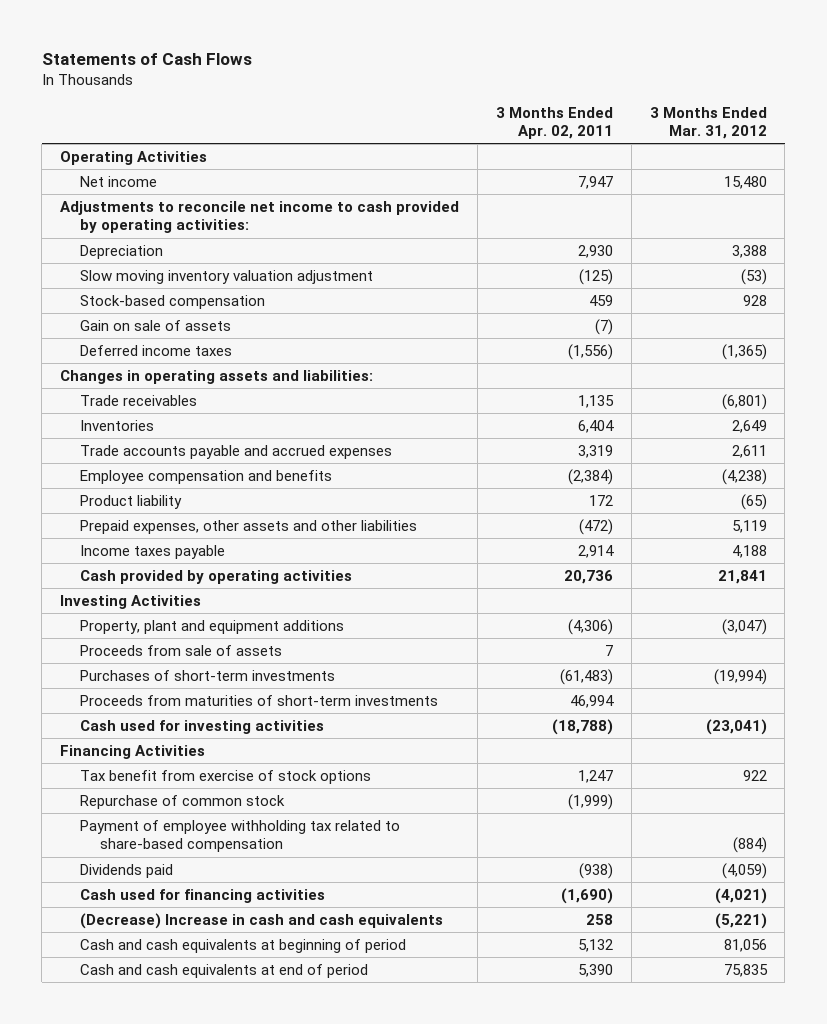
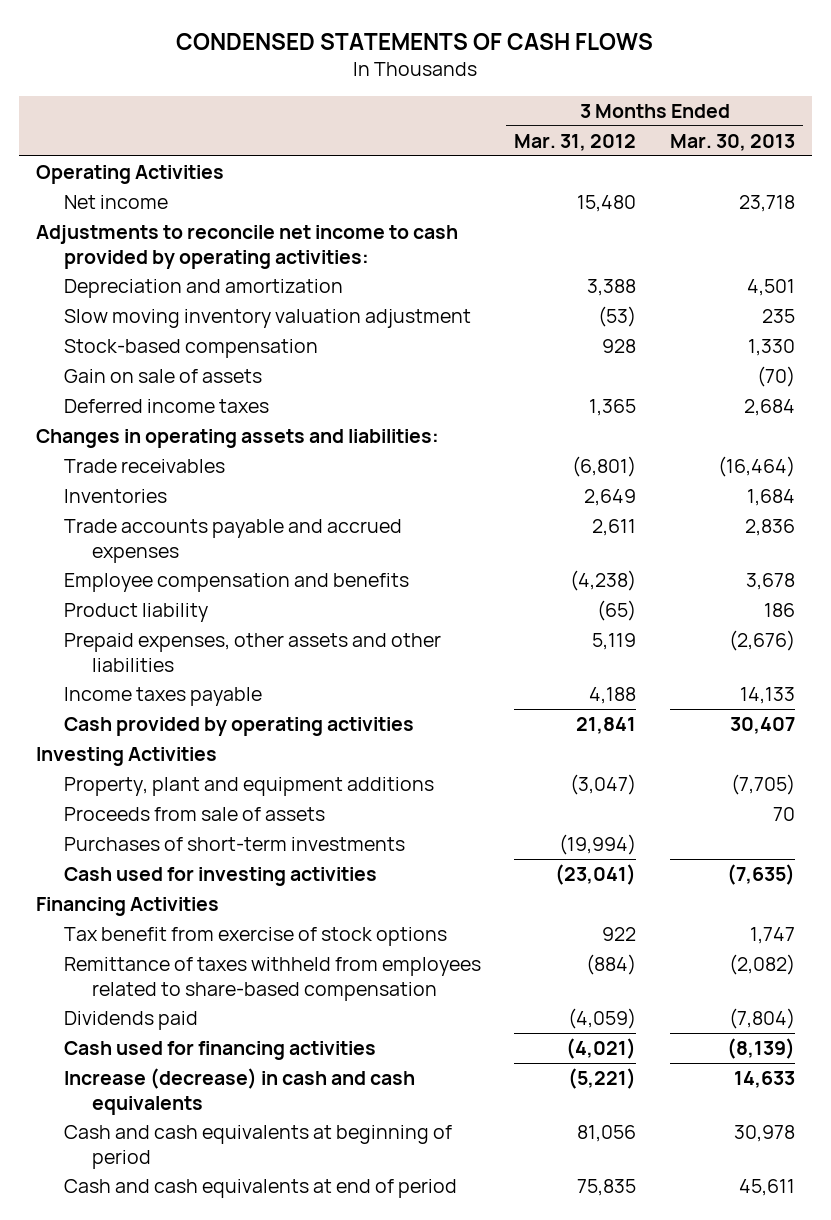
[41,52,252,65] Statements of Cash Flows -> [176,32,654,50] CONDENSED STATEMENTS OF CASH FLOWS
[495,106,613,140] 3 Months Ended Apr. 02, 2011 -> none
none -> [669,134,795,152] Mar. 30, 2013
[80,244,164,259] Depreciation -> [63,279,343,299] Depreciation and amortization
[721,343,767,360] (1,365) -> [589,399,637,417] 1,365
[80,694,439,706] Proceeds from maturities of short-term investments -> none
[80,794,286,809] Repurchase of common stock -> none
[80,819,401,853] Payment of employee withholding tax related to share-based compensation -> [63,957,481,1001] Remittance of taxes withheld from employees related to share-based compensation
[80,912,444,929] (Decrease) Increase in cash and cash equivalents -> [63,1068,415,1115] Increase (decrease) in cash and cash equivalents

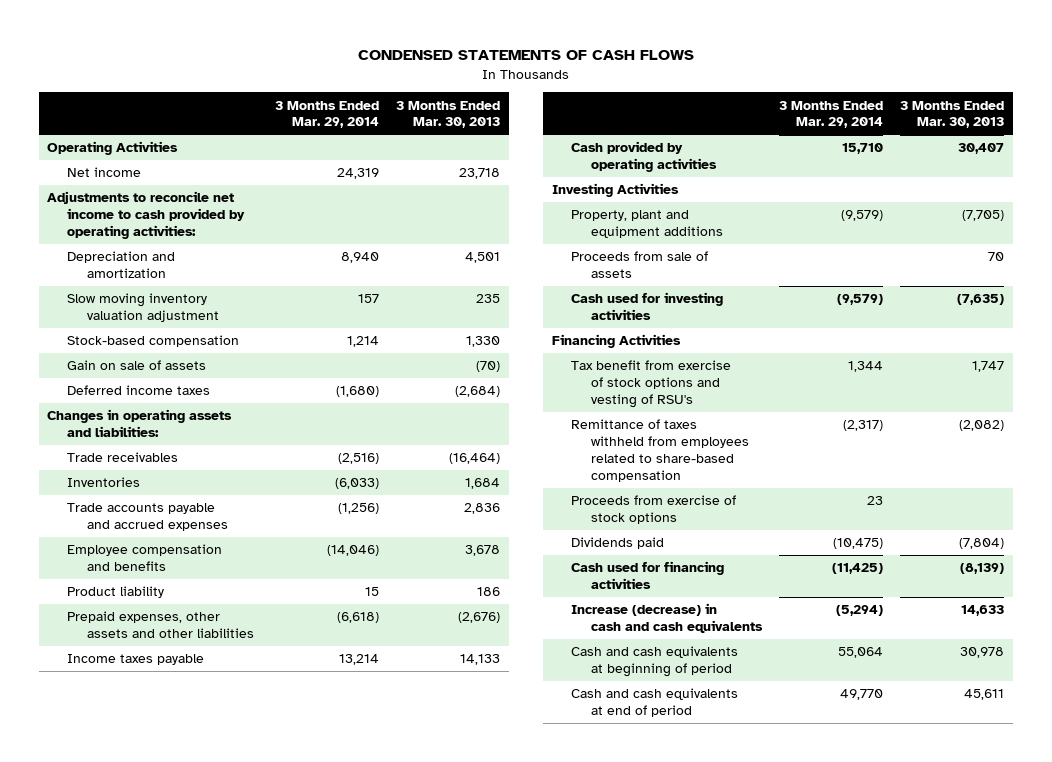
[514,134,637,152] Mar. 31, 2012 -> none
none -> [275,100,380,129] 3 Months Ended Mar. 29, 2014
[743,399,795,417] 2,684 -> [455,386,501,398] (2,684)
[63,837,405,852] Purchases of short-term investments -> none
[63,927,447,947] Tax benefit from exercise of stock options -> [571,360,732,408] Tax benefit from exercise of stock options and vesting of RSU's
none -> [571,495,737,525] Proceeds from exercise of stock options

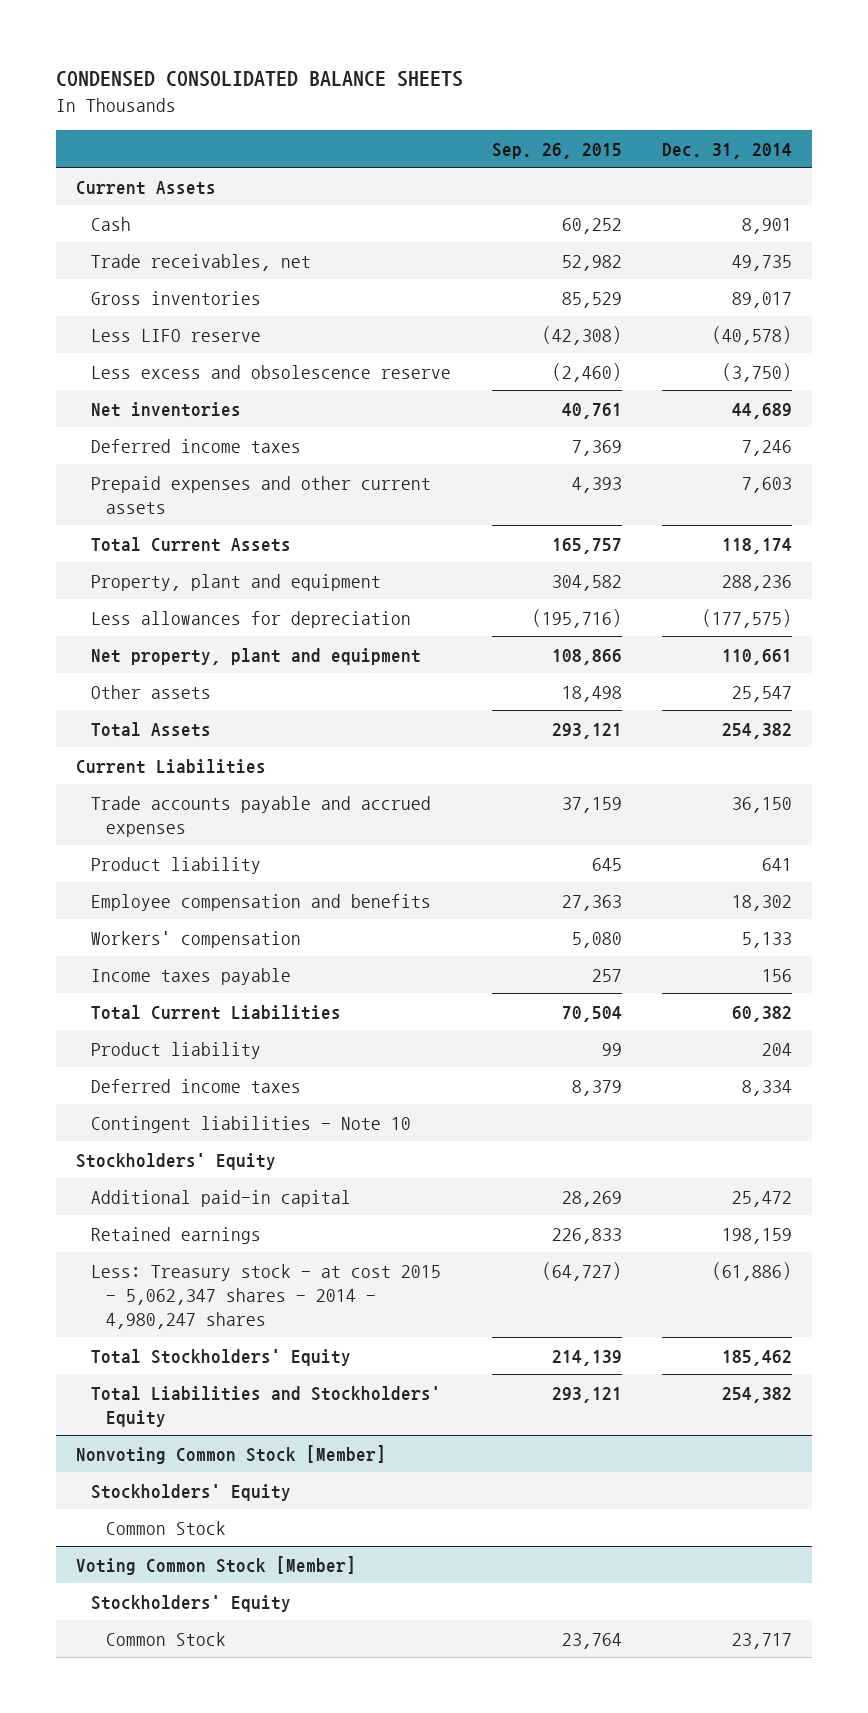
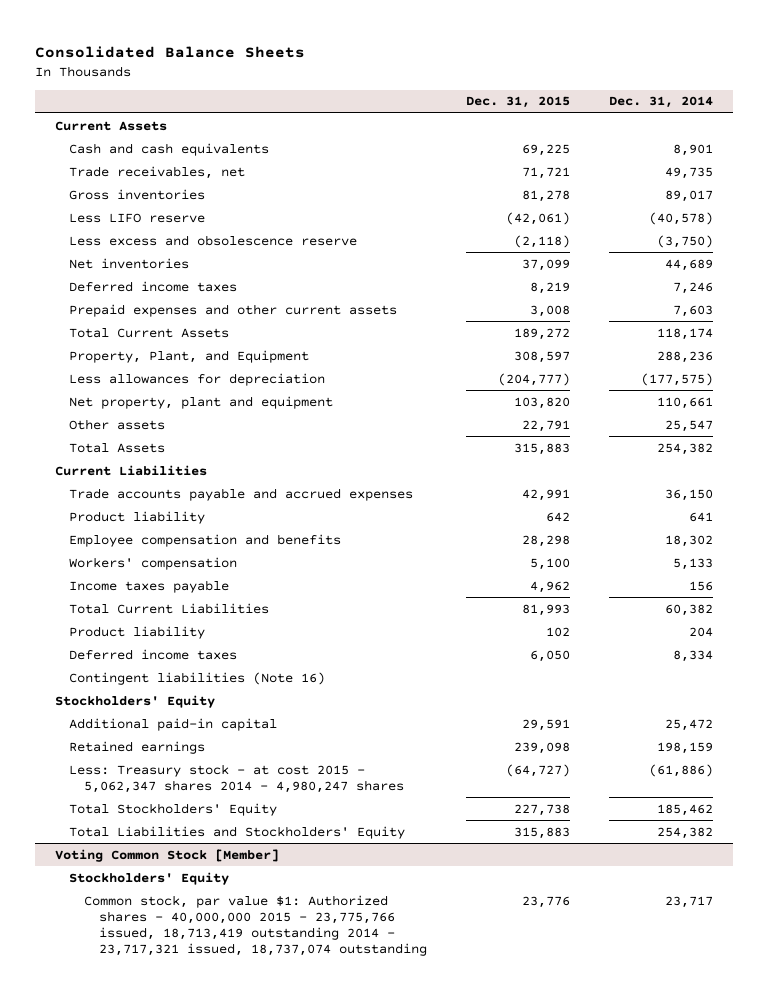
[55,71,463,88] CONDENSED CONSOLIDATED BALANCE SHEETS -> [35,45,306,58] Consolidated Balance Sheets
[491,142,622,159] Sep. 26, 2015 -> none
none -> [465,96,570,109] Dec. 31, 2015
[91,216,132,231] Cash -> [69,142,270,156] Cash and cash equivalents
[91,573,382,591] Property, plant and equipment -> [69,349,310,363] Property, Plant, and Equipment
[91,1115,412,1133] Contingent liabilities - Note 10 -> [69,671,326,685] Contingent liabilities (Note 16)
[91,1263,442,1329] Less: Treasury stock - at cost 2015 - 5,062,347 shares - 2014 - 4,980,247 shares -> [69,763,405,793] Less: Treasury stock - at cost 2015 - 5,062,347 shares 2014 - 4,980,247 shares
[75,1444,386,1464] Nonvoting Common Stock [Member] -> none
[91,1483,292,1501] Stockholders' Equity -> none
[106,1520,227,1535] Common Stock -> none
[106,1631,227,1646] Common Stock -> [84,894,427,957] Common stock, par value $1: Authorized shares - 40,000,000 2015 - 23,775,766 issued, 18,713,419 outstanding 2014 - 23,717,321 issued, 18,737,074 outstanding

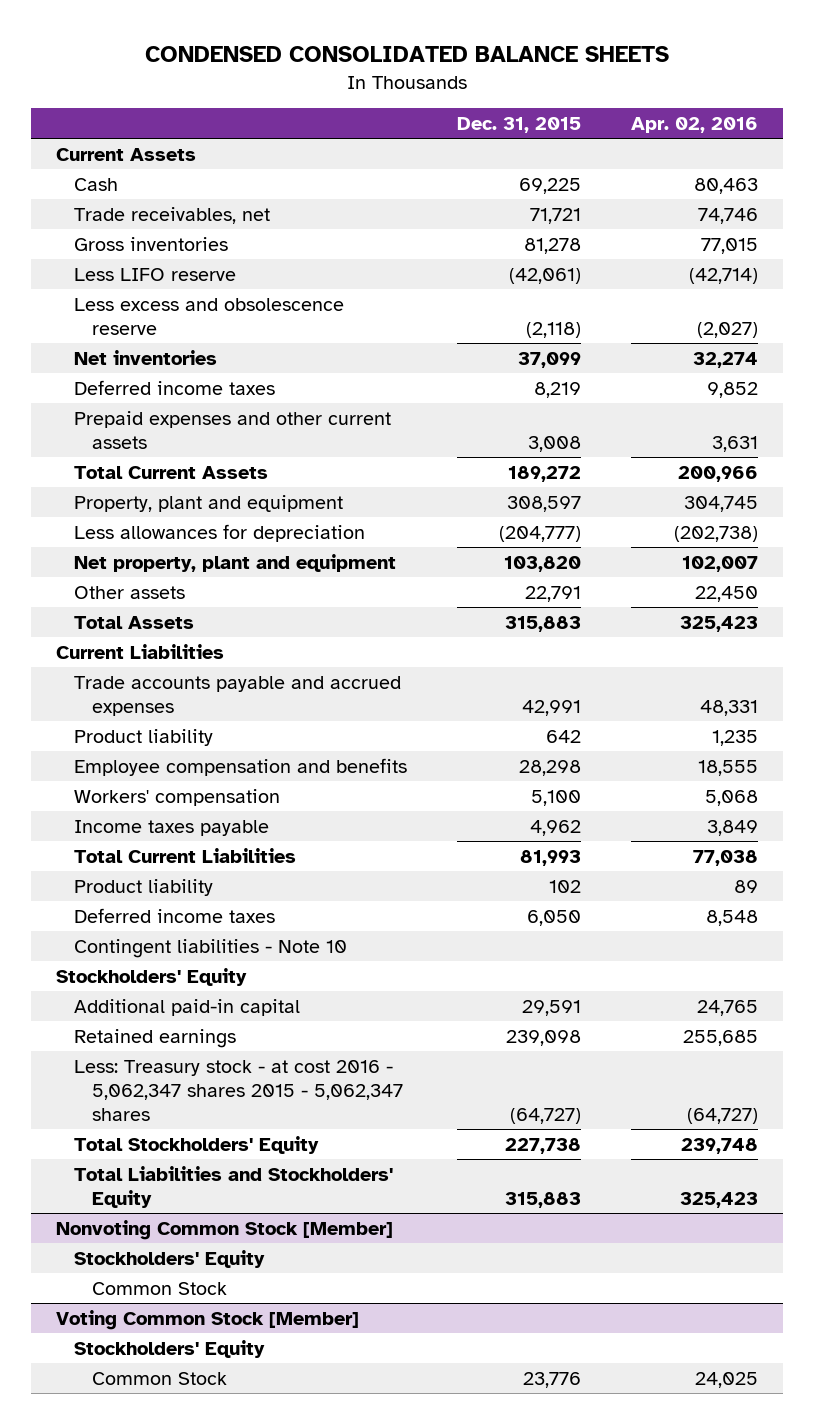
[35,45,306,58] Consolidated Balance Sheets -> [144,45,669,62] CONDENSED CONSOLIDATED BALANCE SHEETS
[609,96,714,109] Dec. 31, 2014 -> none
none -> [630,117,758,134] Apr. 02, 2016
[69,142,270,156] Cash and cash equivalents -> [73,177,118,191] Cash
[69,349,310,363] Property, Plant, and Equipment -> [73,494,343,512] Property, plant and equipment
[69,671,326,685] Contingent liabilities (Note 16) -> [73,938,347,958] Contingent liabilities - Note 10
[69,763,405,793] Less: Treasury stock - at cost 2015 - 5,062,347 shares 2014 - 4,980,247 shares -> [73,1059,403,1121] Less: Treasury stock - at cost 2016 - 5,062,347 shares 2015 - 5,062,347 shares
none -> [55,1219,393,1240] Nonvoting Common Stock [Member]
none -> [73,1249,265,1268] Stockholders' Equity
none -> [91,1281,227,1295] Common Stock
[84,894,427,957] Common stock, par value $1: Authorized shares - 40,000,000 2015 - 23,775,766 issued, 18,713,419 outstanding 2014 - 23,717,321 issued, 18,737,074 outstanding -> [91,1371,227,1385] Common Stock

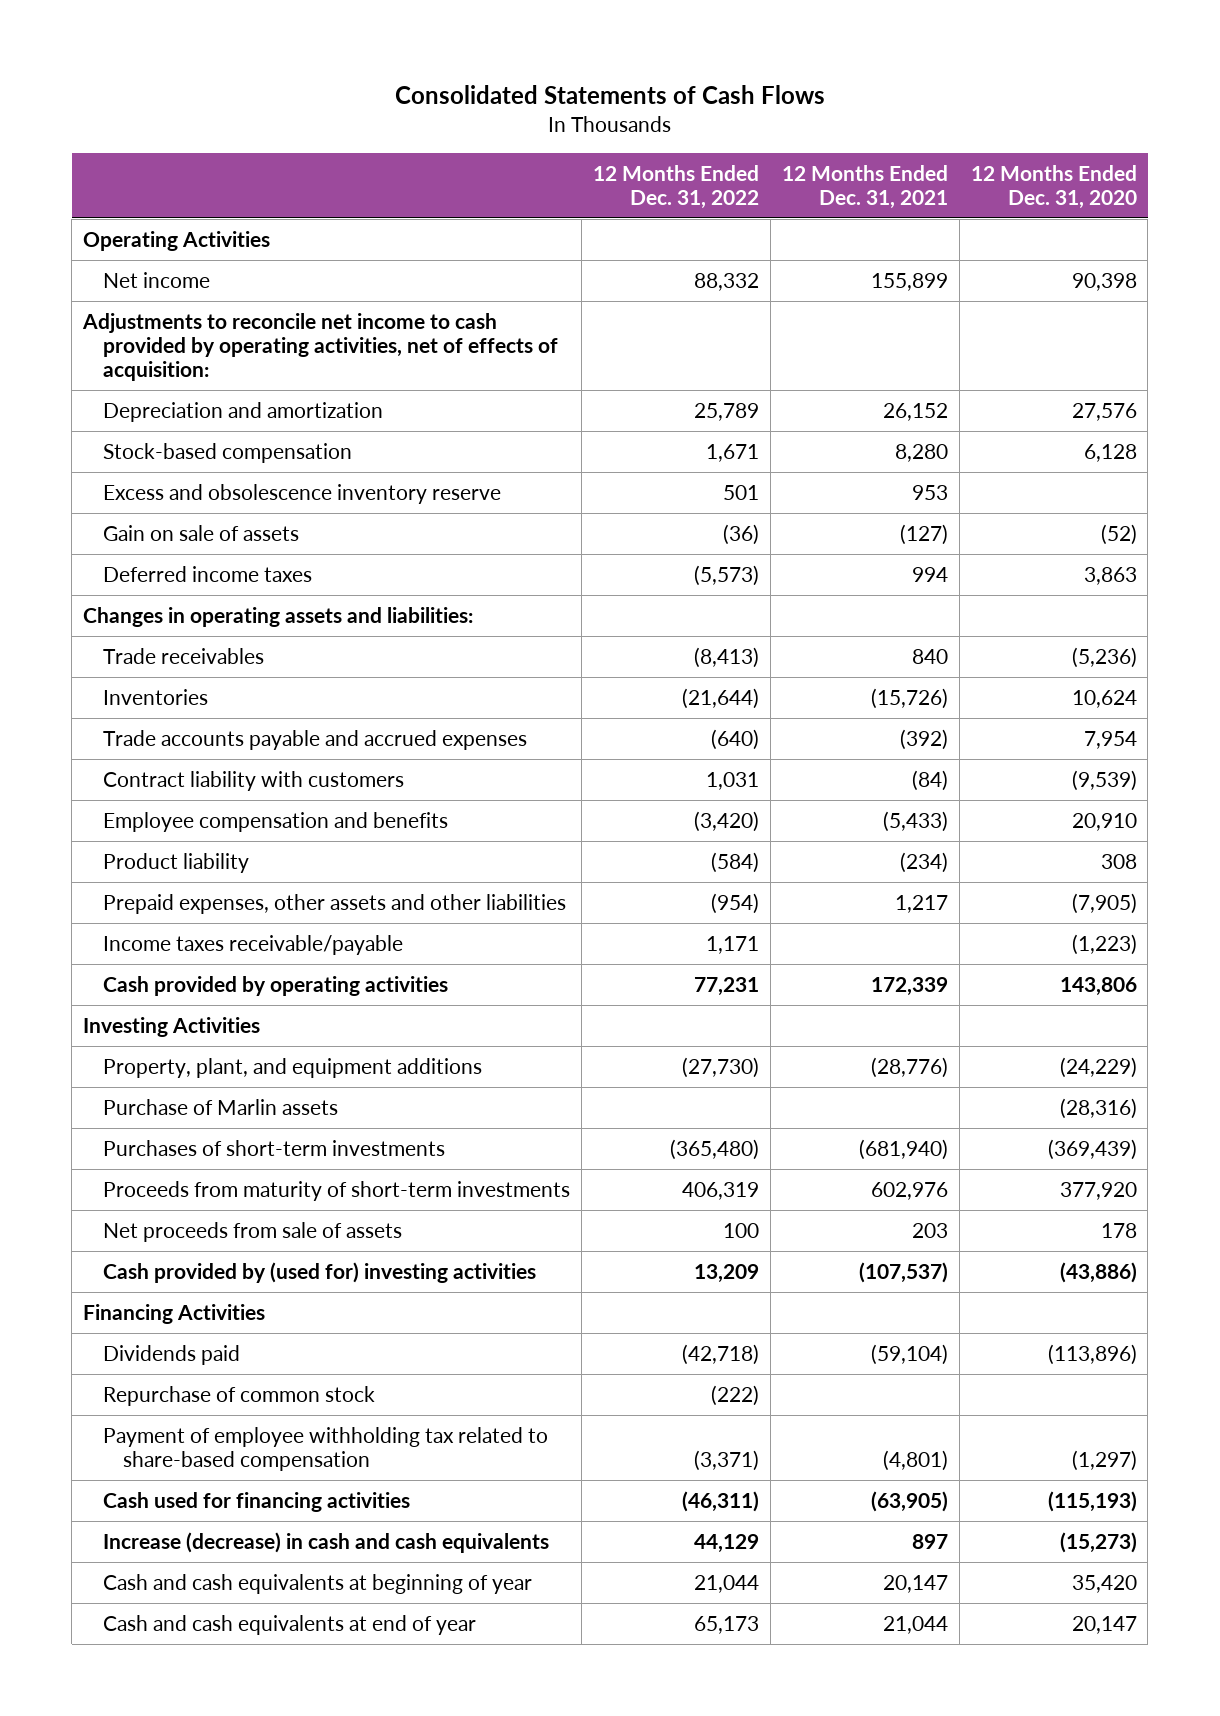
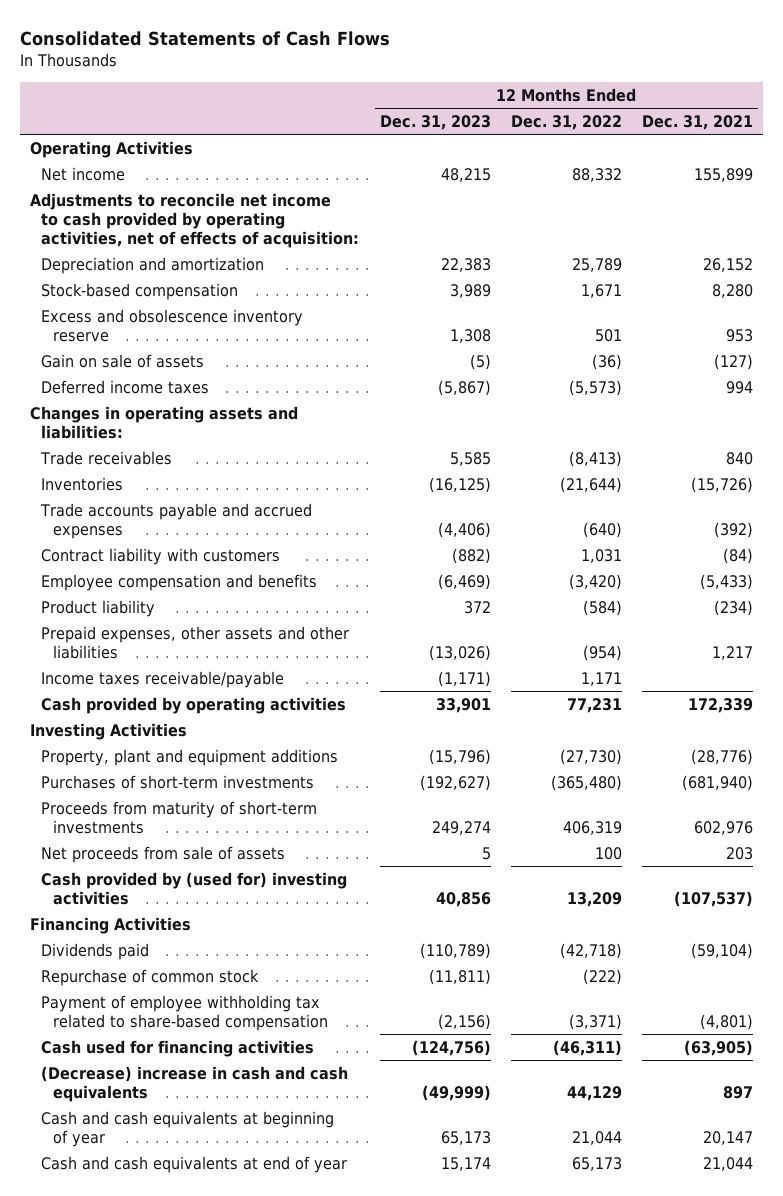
[970,164,1137,210] 12 Months Ended Dec. 31, 2020 -> none
none -> [379,114,491,130] Dec. 31, 2023
[103,1098,339,1115] Purchase of Marlin assets -> none
[103,1057,483,1078] Property, plant, and equipment additions -> [41,748,339,766] Property, plant and equipment additions
[103,1531,550,1553] Increase (decrease) in cash and cash equivalents -> [41,1065,349,1102] (Decrease) increase in cash and cash equivalents

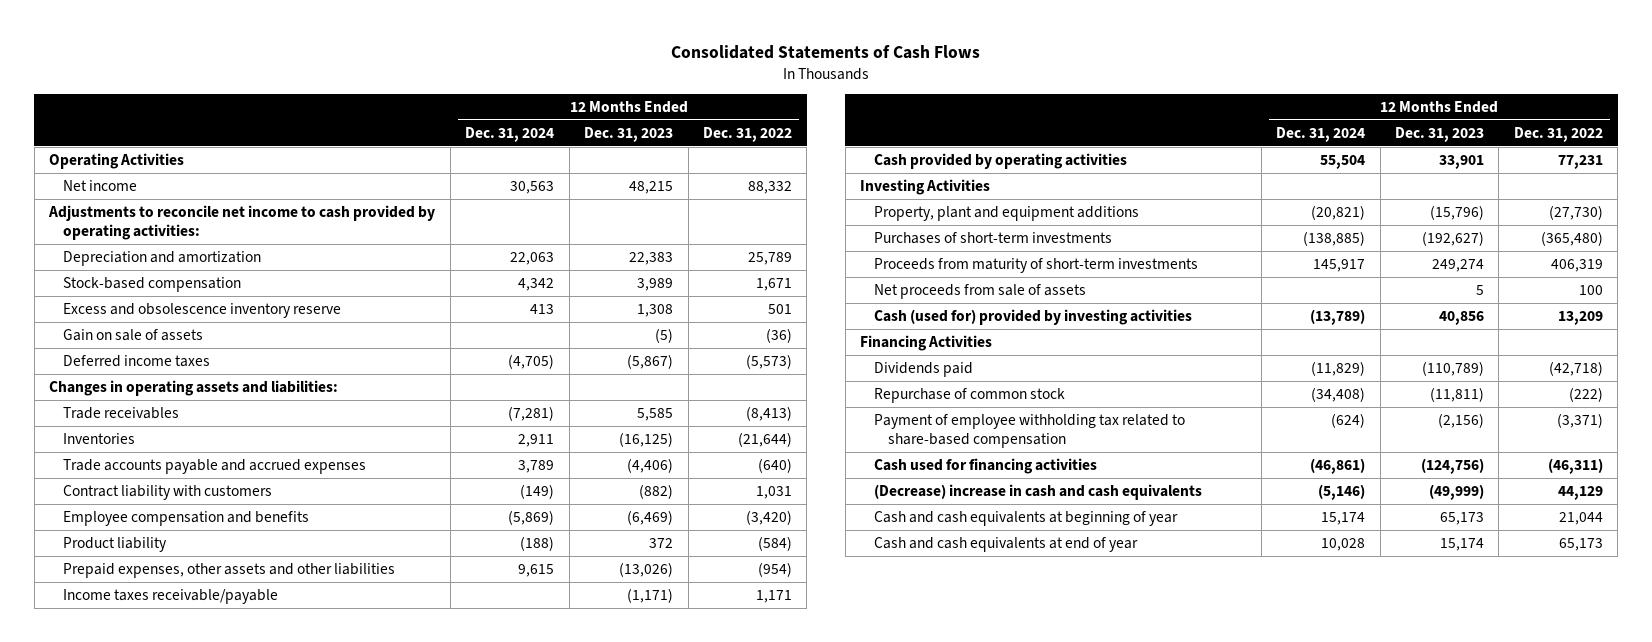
[641,114,753,130] Dec. 31, 2021 -> none
none -> [465,126,555,142] Dec. 31, 2024
[30,192,360,248] Adjustments to reconcile net income to cash provided by operating activities, net of effects of acquisition: -> [48,204,436,241] Adjustments to reconcile net income to cash provided by operating activities:
[41,871,348,905] Cash provided by (used for) investing activities -> [873,308,1192,325] Cash (used for) provided by investing activities

